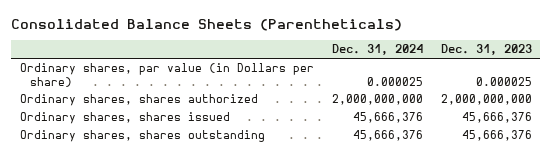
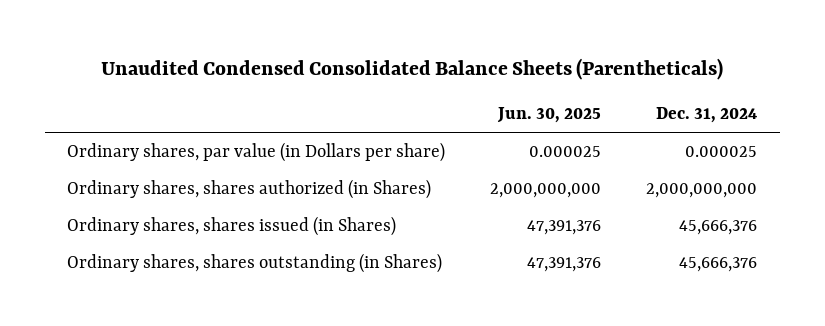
[11,18,403,31] Consolidated Balance Sheets (Parentheticals) -> [101,58,724,81] Unaudited Condensed Consolidated Balance Sheets (Parentheticals)
[440,44,532,56] Dec. 31, 2023 -> none
none -> [497,106,602,123] Jun. 30, 2025
[20,94,259,107] Ordinary shares, shares authorized -> [67,179,432,200] Ordinary shares, shares authorized (in Shares)
[20,112,231,125] Ordinary shares, shares issued -> [67,216,397,237] Ordinary shares, shares issued (in Shares)
[20,130,266,143] Ordinary shares, shares outstanding -> [67,253,443,274] Ordinary shares, shares outstanding (in Shares)

